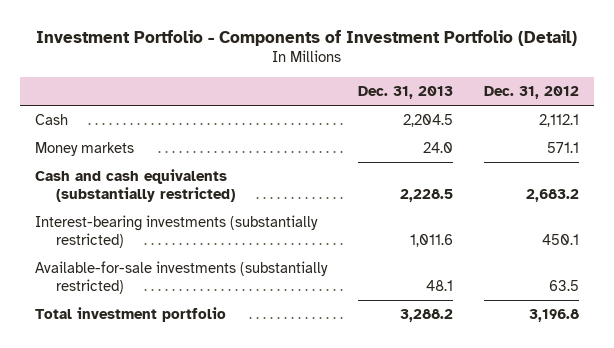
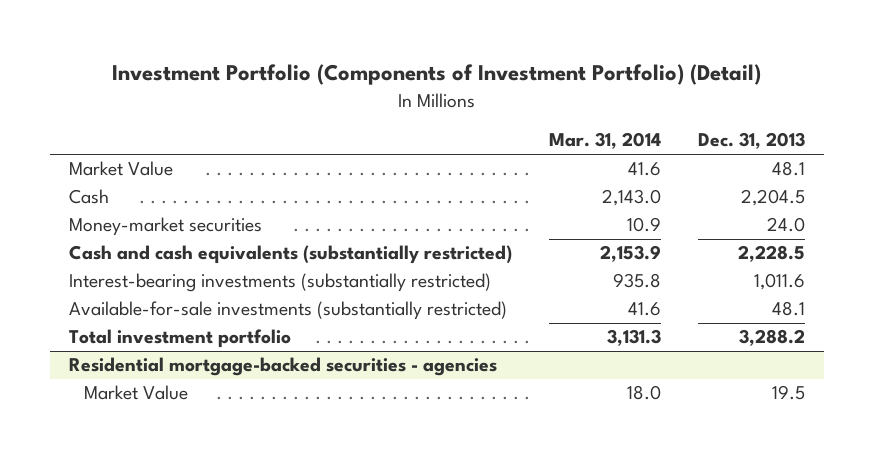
[36,29,578,46] Investment Portfolio - Components of Investment Portfolio (Detail) -> [112,64,762,86] Investment Portfolio (Components of Investment Portfolio) (Detail)
[483,85,579,99] Dec. 31, 2012 -> none
none -> [549,132,662,150] Mar. 31, 2014
none -> [68,161,173,177] Market Value
[35,142,135,157] Money markets -> [68,217,262,237] Money-market securities
none -> [68,357,497,377] Residential mortgage-backed securities - agencies
none -> [84,385,189,401] Market Value

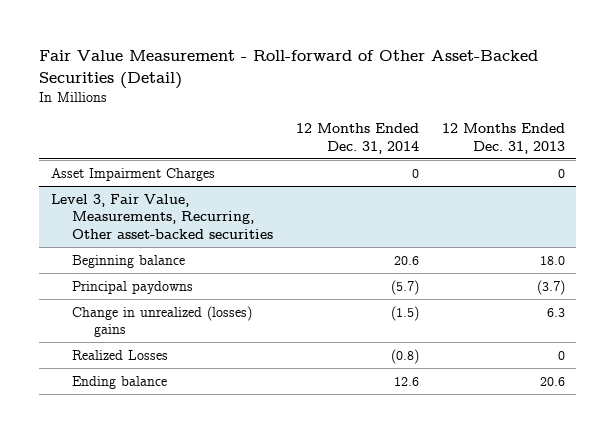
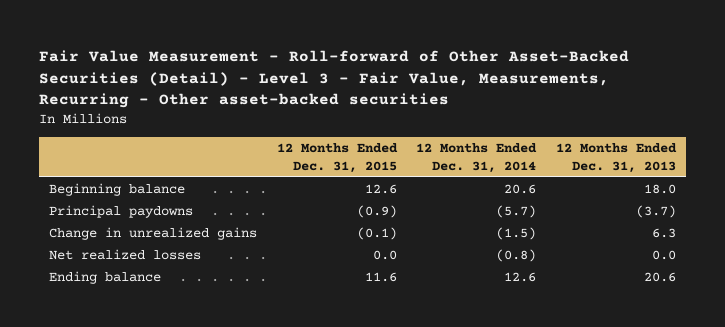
[39,49,539,89] Fair Value Measurement - Roll-forward of Other Asset-Backed Securities (Detail) -> [38,49,629,109] Fair Value Measurement - Roll-forward of Other Asset-Backed Securities (Detail) - Level 3 - Fair Value, Measurements, Recurring - Other asset-backed securities
none -> [276,143,398,173] 12 Months Ended Dec. 31, 2015
[50,167,215,181] Asset Impairment Charges -> none
[50,193,274,239] Level 3, Fair Value, Measurements, Recurring, Other asset-backed securities -> none
[72,305,253,338] Change in unrealized (losses) gains -> [48,227,257,241] Change in unrealized gains
[72,349,169,360] Realized Losses -> [48,249,201,261] Net realized losses
[557,350,565,360] 0 -> [652,250,677,261] 0.0

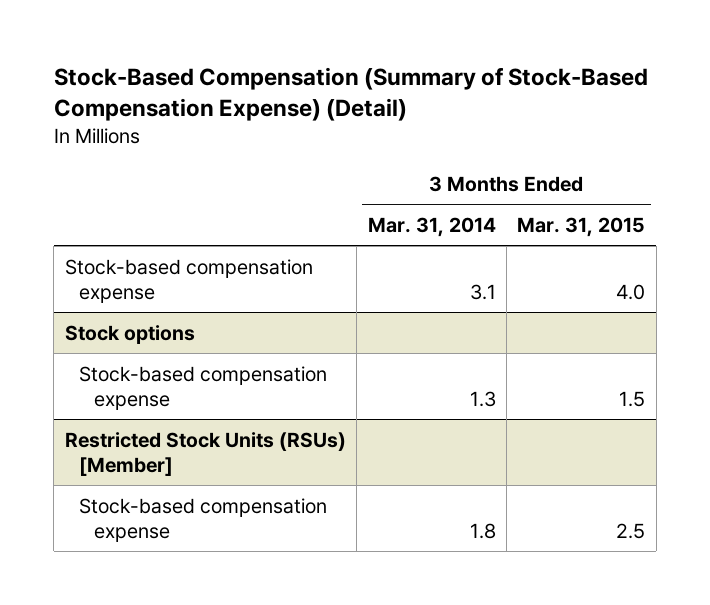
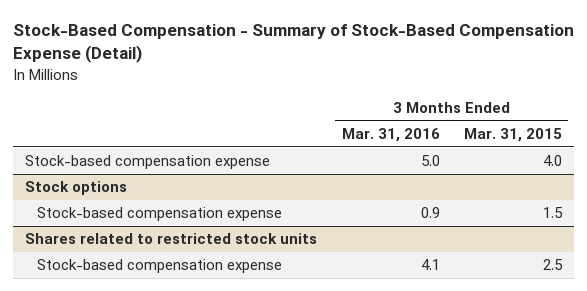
[53,67,648,122] Stock-Based Compensation (Summary of Stock-Based Compensation Expense) (Detail) -> [13,24,575,64] Stock-Based Compensation - Summary of Stock-Based Compensation Expense (Detail)
[367,216,496,237] Mar. 31, 2014 -> none
none -> [341,128,440,143] Mar. 31, 2016
[64,431,346,476] Restricted Stock Units (RSUs) [Member] -> [25,233,318,245] Shares related to restricted stock units

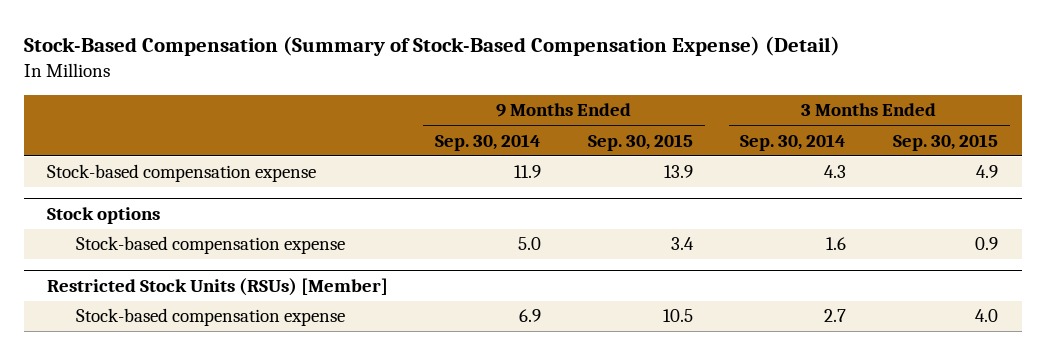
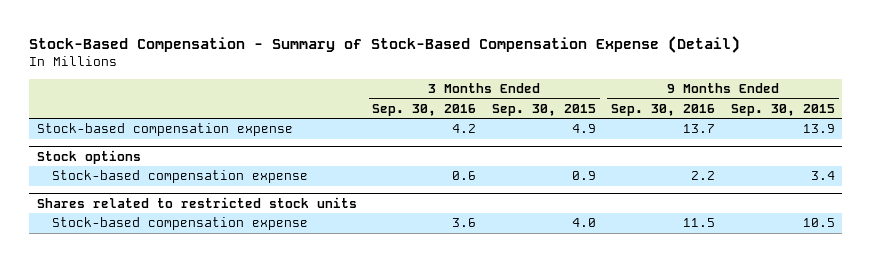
[23,35,840,56] Stock-Based Compensation (Summary of Stock-Based Compensation Expense) (Detail) -> [29,36,741,54] Stock-Based Compensation - Summary of Stock-Based Compensation Expense (Detail)
[435,133,542,151] Sep. 30, 2014 -> none
[740,133,847,151] Sep. 30, 2014 -> none
none -> [372,103,477,116] Sep. 30, 2016
none -> [611,103,716,116] Sep. 30, 2016
[47,277,389,296] Restricted Stock Units (RSUs) [Member] -> [37,196,358,208] Shares related to restricted stock units

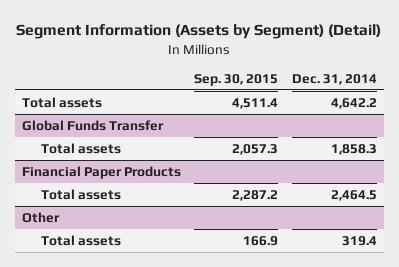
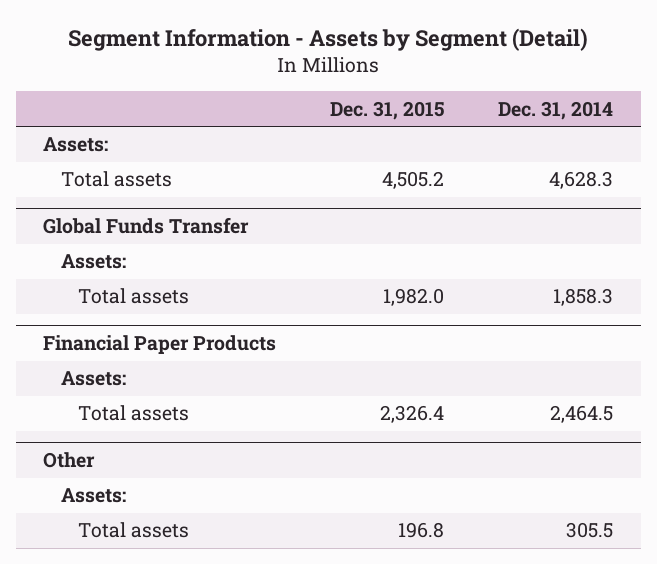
[16,24,382,40] Segment Information (Assets by Segment) (Detail) -> [68,28,589,52] Segment Information - Assets by Segment (Detail)
[194,73,279,86] Sep. 30, 2015 -> none
none -> [330,100,445,120] Dec. 31, 2015
none -> [43,137,109,153] Assets:
[331,97,378,109] 4,642.2 -> [549,171,614,190] 4,628.3
none -> [60,254,126,270] Assets:
none -> [60,371,126,387] Assets:
none -> [60,488,126,504] Assets:
[342,235,378,246] 319.4 -> [566,522,614,539] 305.5

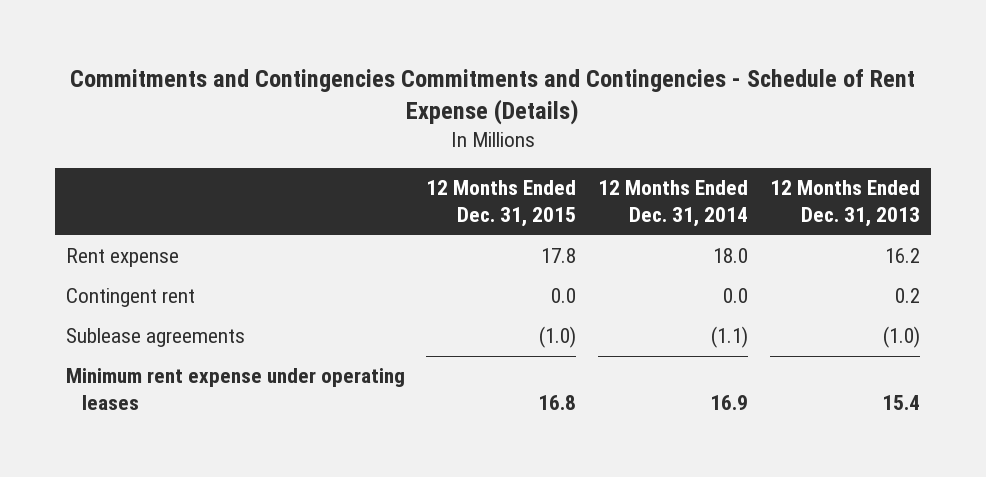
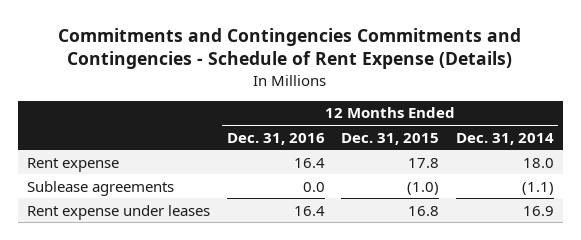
[769,180,920,228] 12 Months Ended Dec. 31, 2013 -> none
none -> [226,132,325,145] Dec. 31, 2016
[65,288,195,308] Contingent rent -> none
[65,368,405,410] Minimum rent expense under operating leases -> [26,204,210,220] Rent expense under leases

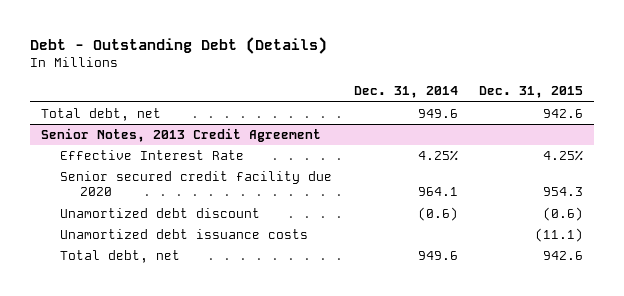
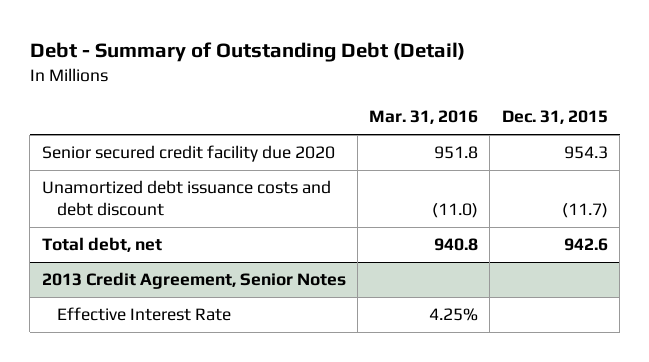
[29,36,327,54] Debt - Outstanding Debt (Details) -> [29,42,465,63] Debt - Summary of Outstanding Debt (Detail)
[353,86,458,99] Dec. 31, 2014 -> none
none -> [369,110,479,125] Mar. 31, 2016
[40,108,161,122] Total debt, net -> none
[40,128,321,143] Senior Notes, 2013 Credit Agreement -> none
[60,150,245,161] Effective Interest Rate -> none
[60,208,261,219] Unamortized debt discount -> none
[60,229,309,240] Unamortized debt issuance costs -> [41,180,331,217] Unamortized debt issuance costs and debt discount
[535,228,584,243] (11.1) -> [561,203,608,219] (11.7)
none -> [41,272,346,290] 2013 Credit Agreement, Senior Notes
none -> [56,307,231,322] Effective Interest Rate

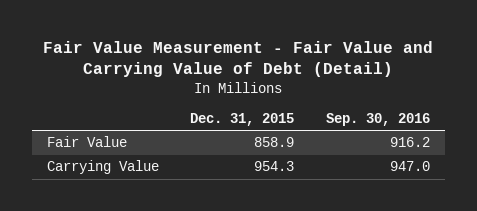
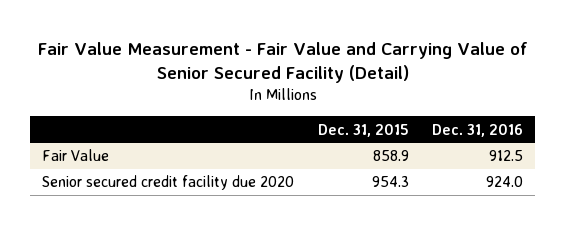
[43,41,434,78] Fair Value Measurement - Fair Value and Carrying Value of Debt (Detail) -> [37,41,528,84] Fair Value Measurement - Fair Value and Carrying Value of Senior Secured Facility (Detail)
[325,113,430,127] Sep. 30, 2016 -> none
none -> [432,123,524,137] Dec. 31, 2016
[47,160,160,175] Carrying Value -> [42,175,295,191] Senior secured credit facility due 2020

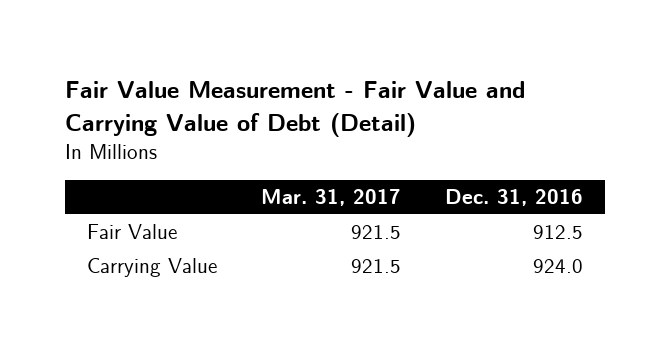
[37,41,528,84] Fair Value Measurement - Fair Value and Carrying Value of Senior Secured Facility (Detail) -> [65,81,526,137] Fair Value Measurement - Fair Value and Carrying Value of Debt (Detail)
[317,123,409,137] Dec. 31, 2015 -> none
none -> [261,189,402,207] Mar. 31, 2017
[42,175,295,191] Senior secured credit facility due 2020 -> [87,258,218,278] Carrying Value

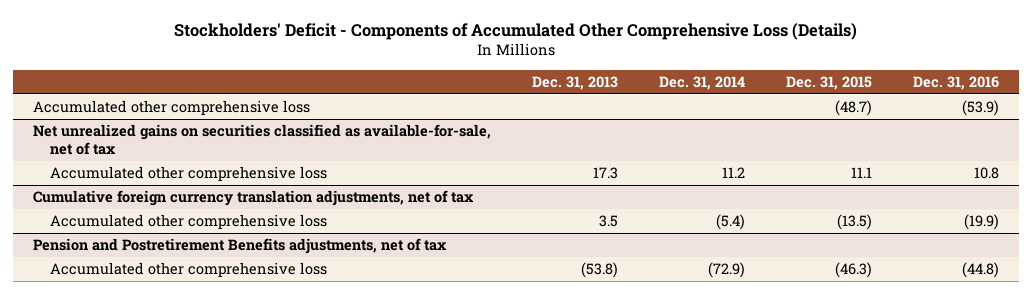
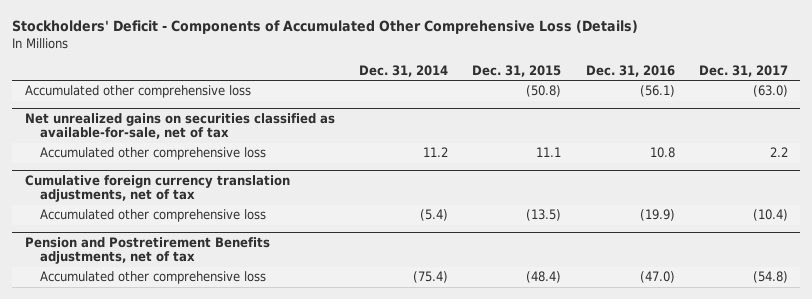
[532,75,619,90] Dec. 31, 2013 -> none
none -> [698,64,788,77] Dec. 31, 2017
[835,100,873,117] (48.7) -> [526,85,562,98] (50.8)
[961,100,999,117] (53.9) -> [639,85,675,98] (56.1)
[708,262,746,279] (72.9) -> [412,271,448,284] (75.4)
[835,262,873,279] (46.3) -> [526,271,562,284] (48.4)
[961,262,999,279] (44.8) -> [639,271,675,284] (47.0)

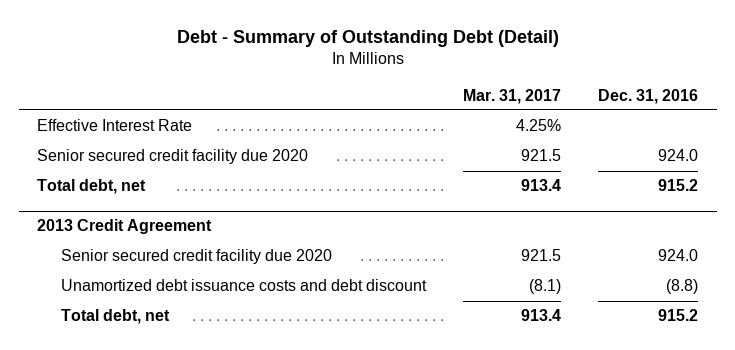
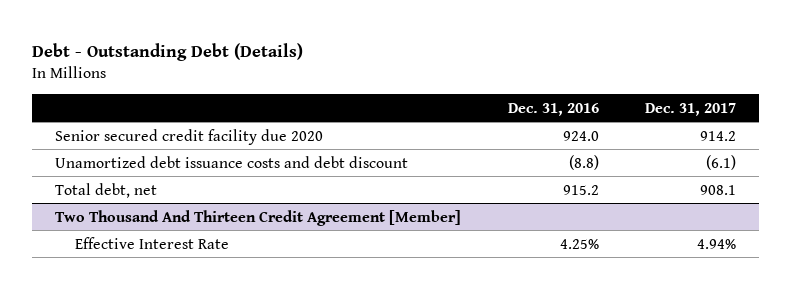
[176,30,559,48] Debt - Summary of Outstanding Debt (Detail) -> [31,42,303,61] Debt - Outstanding Debt (Details)
[462,88,561,104] Mar. 31, 2017 -> none
none -> [645,102,737,116] Dec. 31, 2017
[37,119,193,132] Effective Interest Rate -> none
[37,179,147,195] Total debt, net -> none
[37,219,213,235] 2013 Credit Agreement -> none
[60,249,332,265] Senior secured credit facility due 2020 -> none
none -> [55,209,462,226] Two Thousand And Thirteen Credit Agreement [Member]
none -> [75,236,230,249] Effective Interest Rate

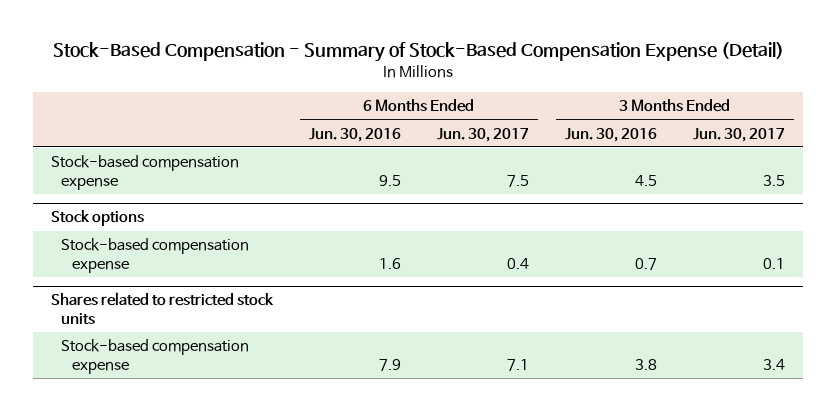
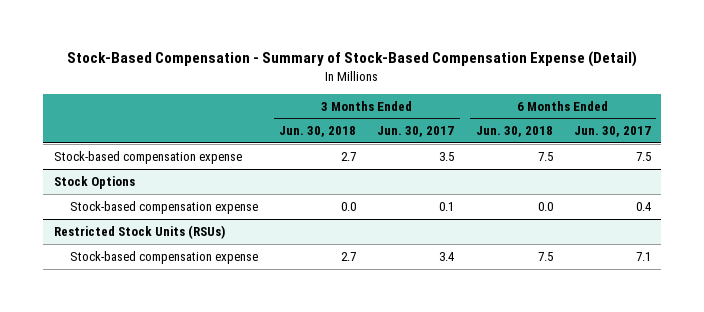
[308,127,401,142] Jun. 30, 2016 -> none
[565,127,658,142] Jun. 30, 2016 -> none
none -> [279,126,357,138] Jun. 30, 2018
none -> [475,126,553,138] Jun. 30, 2018
[50,210,144,227] Stock options -> [53,175,135,189] Stock Options
[50,292,274,325] Shares related to restricted stock units -> [53,224,225,239] Restricted Stock Units (RSUs)

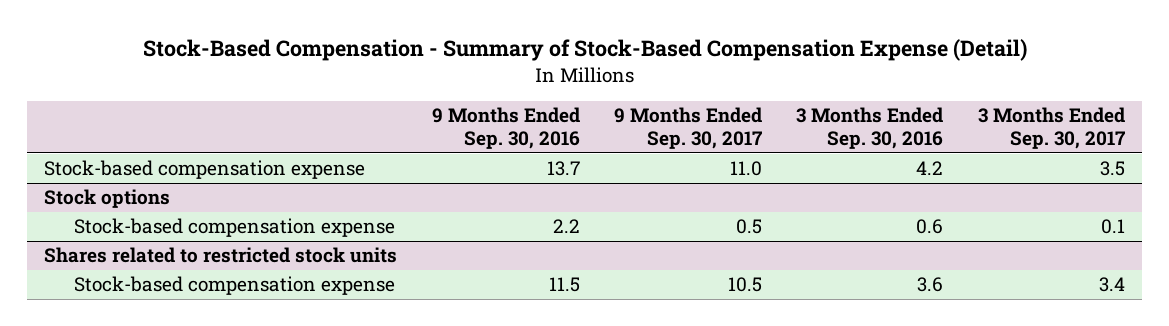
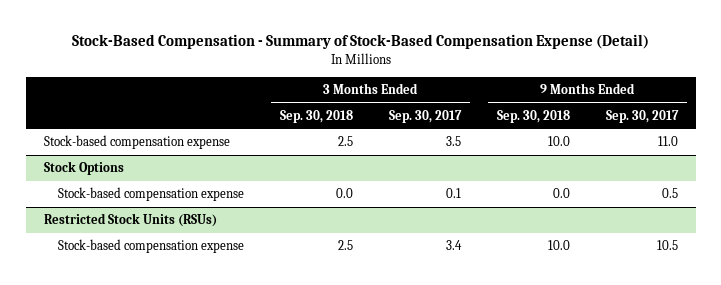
[431,106,580,150] 9 Months Ended Sep. 30, 2016 -> none
[796,106,944,150] 3 Months Ended Sep. 30, 2016 -> none
none -> [279,109,353,123] Sep. 30, 2018
none -> [496,109,570,123] Sep. 30, 2018
[44,189,171,209] Stock options -> [43,161,124,176] Stock Options
[44,247,398,264] Shares related to restricted stock units -> [43,213,217,228] Restricted Stock Units (RSUs)

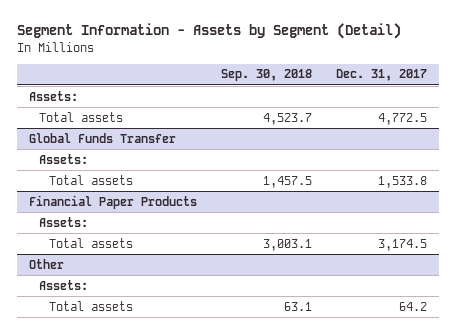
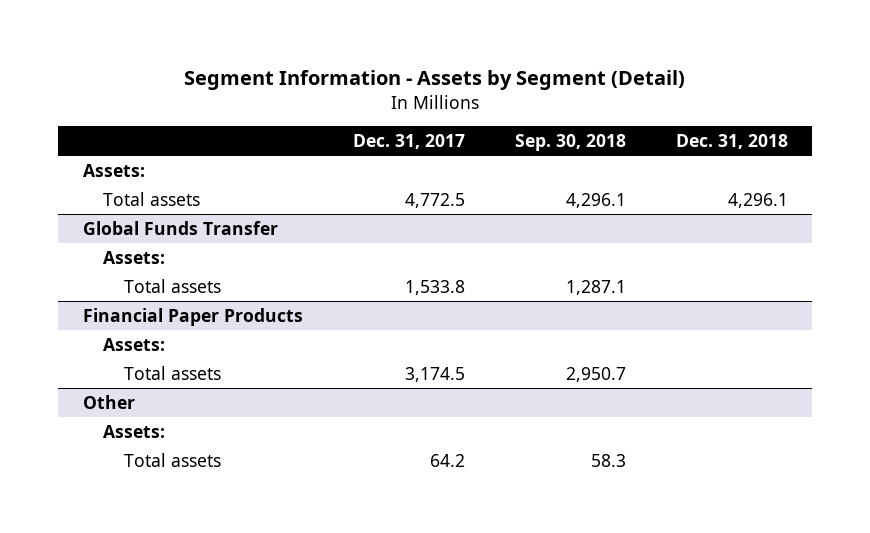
none -> [675,134,788,150] Dec. 31, 2018
[262,112,312,125] 4,523.7 -> [565,192,626,208] 4,296.1
[262,175,312,188] 1,457.5 -> [565,279,626,295] 1,287.1
[262,238,312,251] 3,003.1 -> [565,366,626,382] 2,950.7
[283,301,312,311] 63.1 -> [590,453,626,467] 58.3

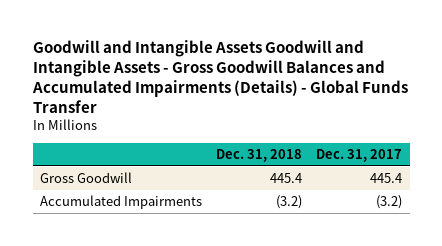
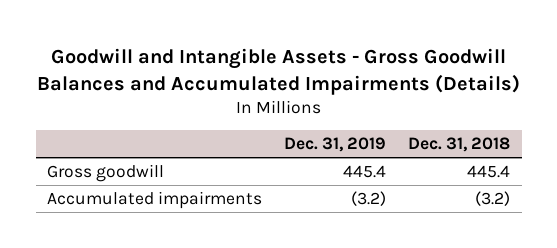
[31,39,408,113] Goodwill and Intangible Assets Goodwill and Intangible Assets - Gross Goodwill Balances and Accumulated Impairments (Details) - Global Funds Transfer -> [36,47,520,95] Goodwill and Intangible Assets - Gross Goodwill Balances and Accumulated Impairments (Details)
[316,149,403,163] Dec. 31, 2017 -> none
none -> [284,137,387,153] Dec. 31, 2019
[39,172,132,184] Gross Goodwill -> [46,163,164,182] Gross goodwill
[39,195,202,210] Accumulated Impairments -> [46,190,262,209] Accumulated impairments

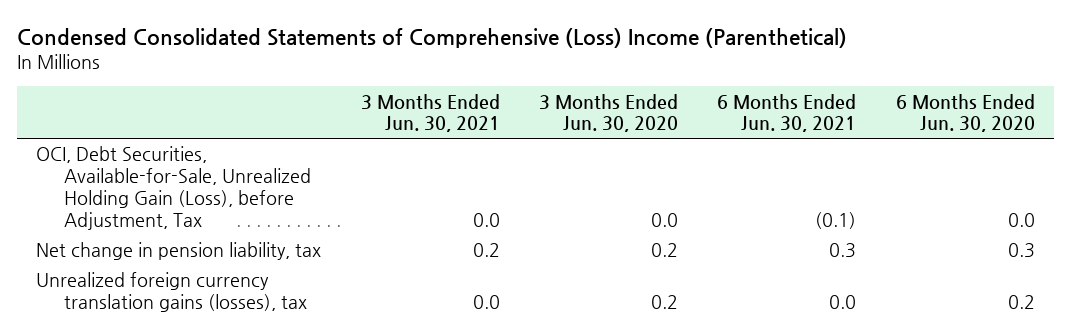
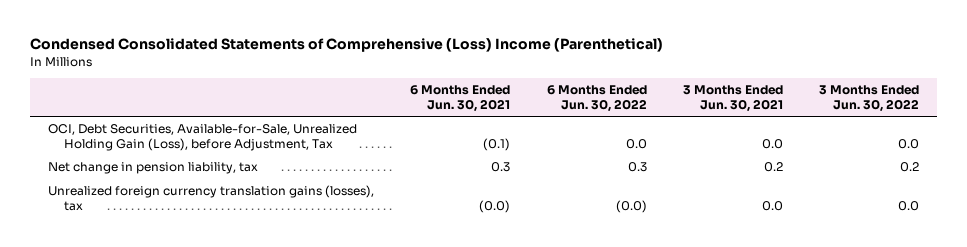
[538,93,678,133] 3 Months Ended Jun. 30, 2020 -> none
[895,93,1035,133] 6 Months Ended Jun. 30, 2020 -> none
none -> [546,85,647,113] 6 Months Ended Jun. 30, 2022
none -> [818,85,919,113] 3 Months Ended Jun. 30, 2022
[829,295,857,310] 0.0 -> [479,200,511,214] (0.0)

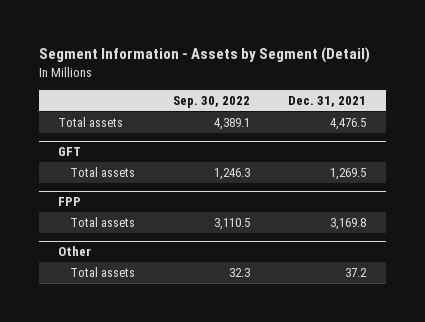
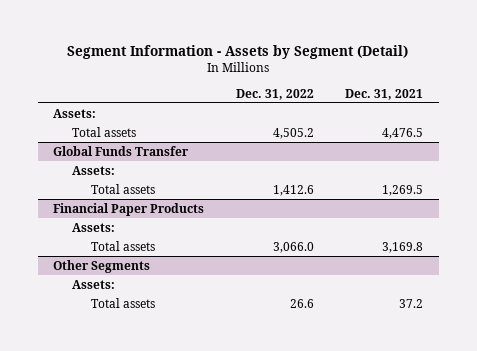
[173,95,251,108] Sep. 30, 2022 -> none
none -> [235,88,314,100] Dec. 31, 2022
none -> [53,108,97,118] Assets:
[58,147,82,157] GFT -> [53,145,190,156] Global Funds Transfer
none -> [72,165,116,175] Assets:
[58,197,82,207] FPP -> [53,202,205,216] Financial Paper Products
none -> [72,222,116,232] Assets:
[58,246,92,257] Other -> [53,259,151,273] Other Segments
none -> [72,279,116,289] Assets:

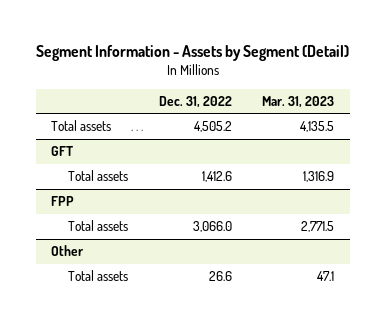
[345,88,424,100] Dec. 31, 2021 -> none
none -> [262,95,335,108] Mar. 31, 2023
[53,108,97,118] Assets: -> none
[72,165,116,175] Assets: -> none
[53,145,190,156] Global Funds Transfer -> [51,146,74,157] GFT
[72,222,116,232] Assets: -> none
[53,202,205,216] Financial Paper Products -> [51,196,75,207] FPP
[72,279,116,289] Assets: -> none
[53,259,151,273] Other Segments -> [51,245,85,257] Other

